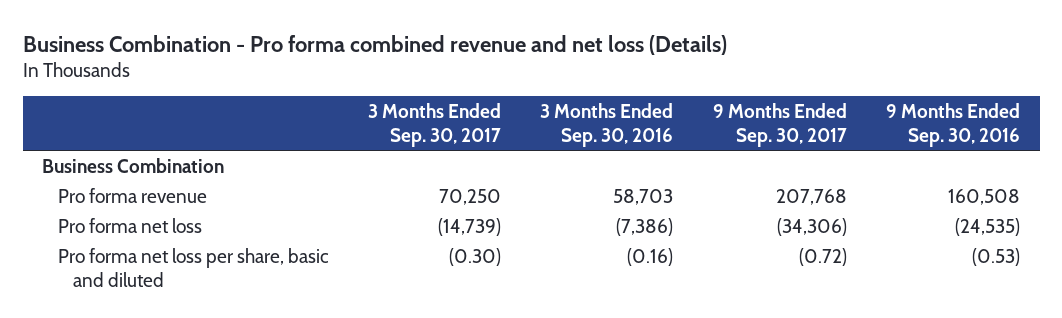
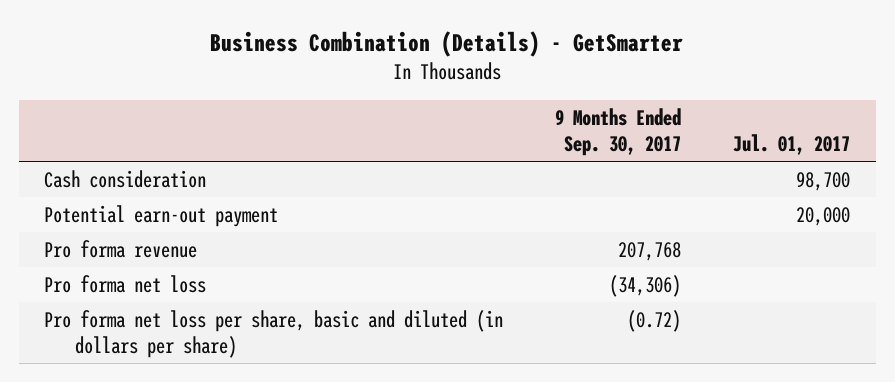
[22,34,727,55] Business Combination - Pro forma combined revenue and net loss (Details) -> [210,30,684,57] Business Combination (Details) - GetSmarter
[368,102,502,148] 3 Months Ended Sep. 30, 2017 -> none
[540,102,674,148] 3 Months Ended Sep. 30, 2016 -> none
[886,102,1021,148] 9 Months Ended Sep. 30, 2016 -> none
none -> [733,133,851,155] Jul. 01, 2017
[42,157,225,173] Business Combination -> none
none -> [44,169,207,188] Cash consideration
none -> [44,204,279,227] Potential earn-out payment
[57,247,329,287] Pro forma net loss per share, basic and diluted -> [44,309,504,358] Pro forma net loss per share, basic and diluted (in dollars per share)

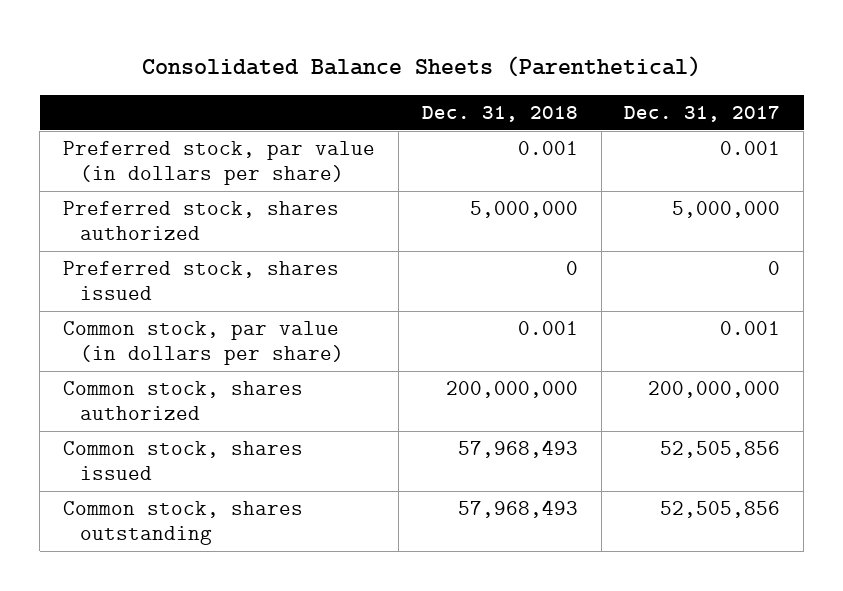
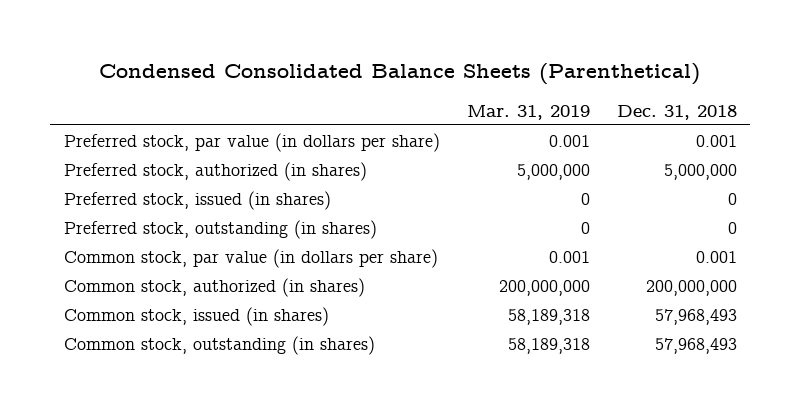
[141,55,701,77] Consolidated Balance Sheets (Parenthetical) -> [99,63,701,86] Condensed Consolidated Balance Sheets (Parenthetical)
[624,106,781,123] Dec. 31, 2017 -> none
none -> [466,104,590,120] Mar. 31, 2019
[63,200,340,241] Preferred stock, shares authorized -> [63,161,367,181] Preferred stock, authorized (in shares)
[63,260,340,301] Preferred stock, shares issued -> [63,190,331,210] Preferred stock, issued (in shares)
none -> [63,219,377,239] Preferred stock, outstanding (in shares)
[63,380,304,421] Common stock, shares authorized -> [63,277,365,297] Common stock, authorized (in shares)
[63,440,304,481] Common stock, shares issued -> [63,306,329,326] Common stock, issued (in shares)
[63,500,304,546] Common stock, shares outstanding -> [63,335,375,355] Common stock, outstanding (in shares)

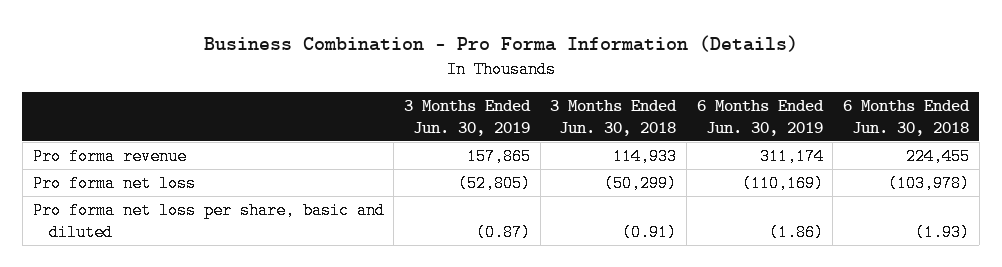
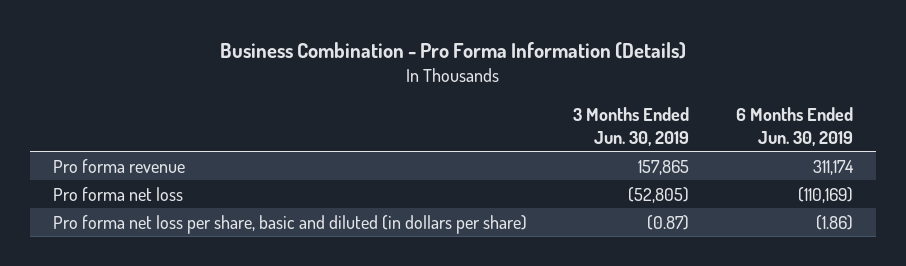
[550,100,678,137] 3 Months Ended Jun. 30, 2018 -> none
[843,100,971,137] 6 Months Ended Jun. 30, 2018 -> none
[32,201,385,241] Pro forma net loss per share, basic and diluted -> [53,214,528,234] Pro forma net loss per share, basic and diluted (in dollars per share)

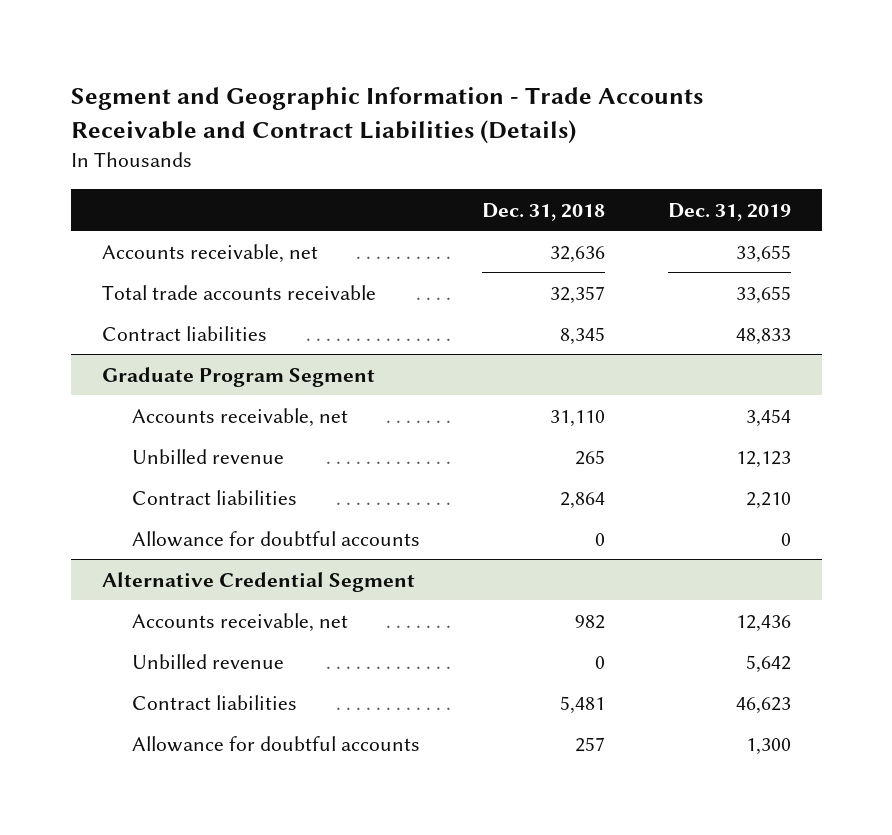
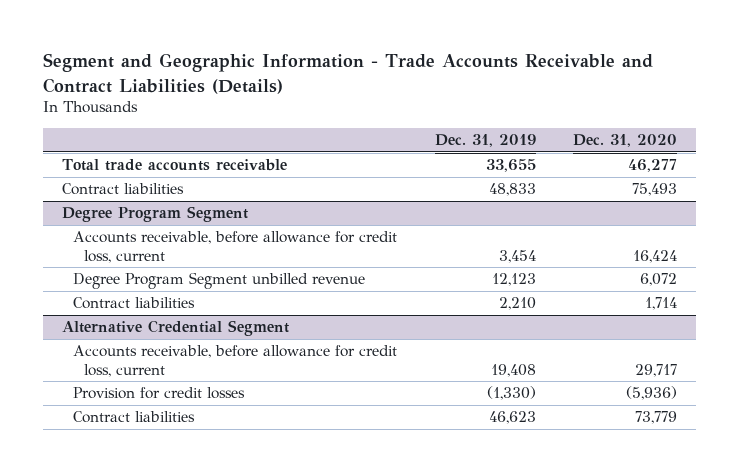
[482,202,606,221] Dec. 31, 2018 -> none
none -> [573,134,678,148] Dec. 31, 2020
[101,243,318,263] Accounts receivable, net -> none
[101,366,375,387] Graduate Program Segment -> [62,206,249,223] Degree Program Segment
[132,407,349,427] Accounts receivable, net -> [73,231,398,263] Accounts receivable, before allowance for credit loss, current
[132,448,285,464] Unbilled revenue -> [73,272,366,290] Degree Program Segment unbilled revenue
[132,530,421,547] Allowance for doubtful accounts -> none
[132,612,349,632] Accounts receivable, net -> none
[132,653,285,669] Unbilled revenue -> none
none -> [73,345,398,377] Accounts receivable, before allowance for credit loss, current
none -> [73,387,246,400] Provision for credit losses
[132,735,421,752] Allowance for doubtful accounts -> none

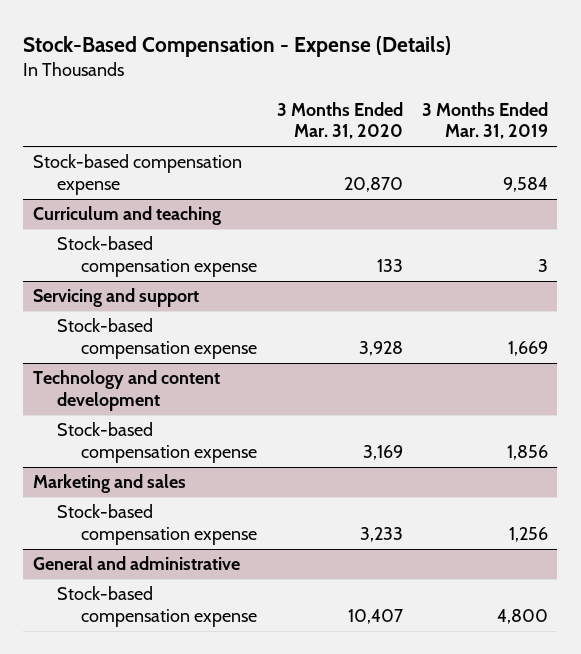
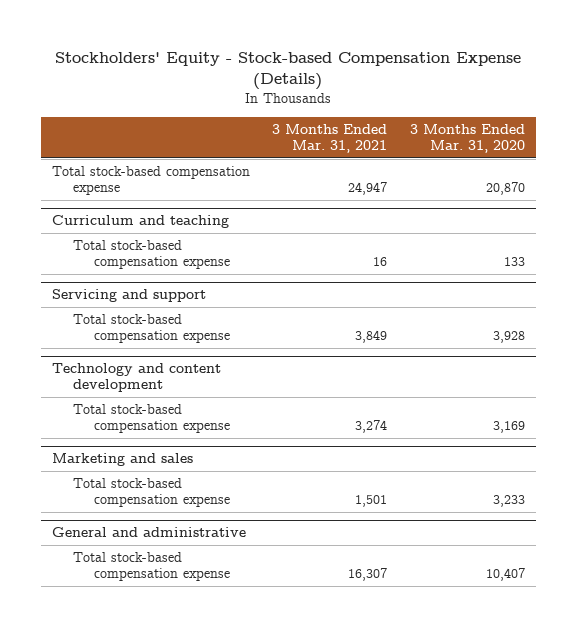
[23,35,452,57] Stock-Based Compensation - Expense (Details) -> [55,51,522,91] Stockholders' Equity - Stock-based Compensation Expense (Details)
[421,101,548,140] 3 Months Ended Mar. 31, 2019 -> none
none -> [272,124,388,154] 3 Months Ended Mar. 31, 2021
[33,154,243,196] Stock-based compensation expense -> [52,166,251,196] Total stock-based compensation expense
[57,236,258,278] Stock-based compensation expense -> [72,240,230,270] Total stock-based compensation expense
[57,318,258,360] Stock-based compensation expense -> [72,314,230,344] Total stock-based compensation expense
[57,422,258,464] Stock-based compensation expense -> [72,404,230,434] Total stock-based compensation expense
[57,504,258,546] Stock-based compensation expense -> [72,478,230,508] Total stock-based compensation expense
[57,586,258,628] Stock-based compensation expense -> [72,552,230,582] Total stock-based compensation expense

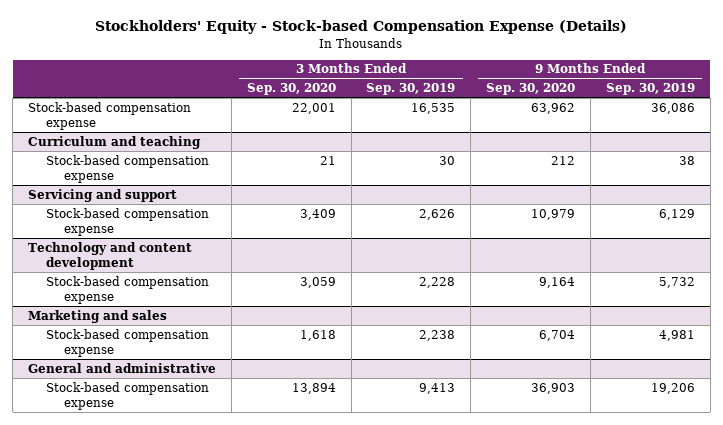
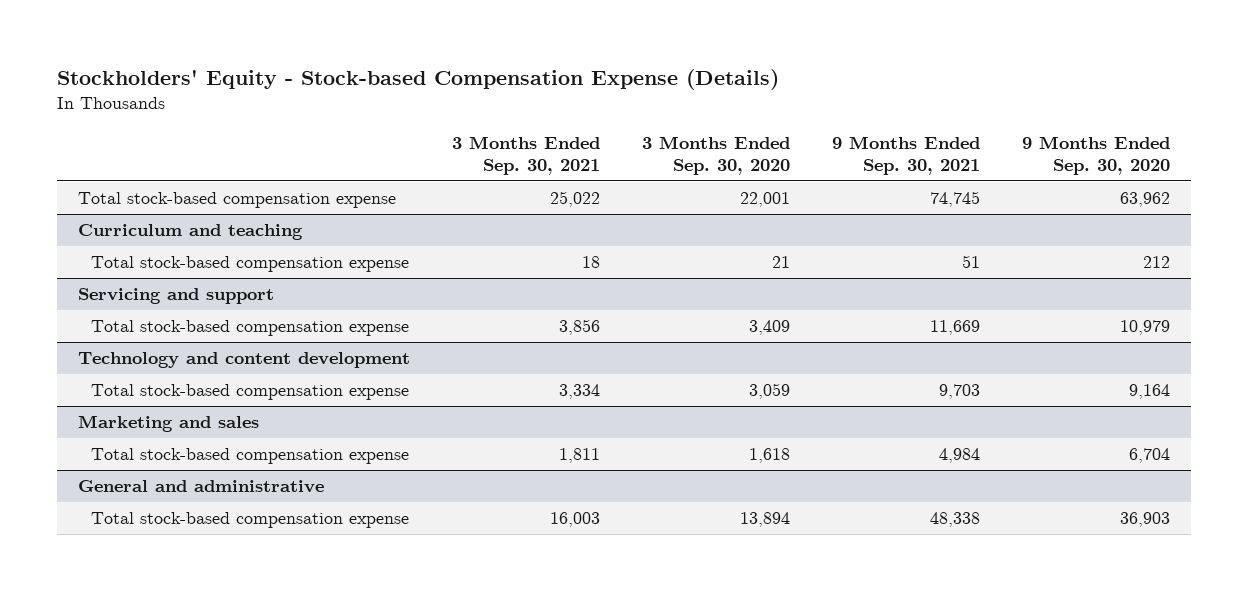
[366,83,456,96] Sep. 30, 2019 -> none
[605,83,695,96] Sep. 30, 2019 -> none
none -> [452,136,601,175] 3 Months Ended Sep. 30, 2021
none -> [832,136,981,175] 9 Months Ended Sep. 30, 2021
[28,101,192,131] Stock-based compensation expense -> [77,192,396,209] Total stock-based compensation expense
[45,154,209,184] Stock-based compensation expense -> [91,256,410,273] Total stock-based compensation expense
[45,207,209,237] Stock-based compensation expense -> [91,320,410,337] Total stock-based compensation expense
[45,275,209,305] Stock-based compensation expense -> [91,384,410,401] Total stock-based compensation expense
[45,328,209,358] Stock-based compensation expense -> [91,448,410,465] Total stock-based compensation expense
[45,381,209,411] Stock-based compensation expense -> [91,512,410,529] Total stock-based compensation expense

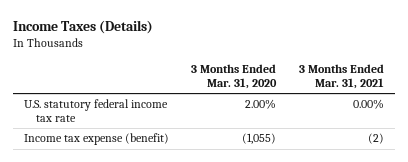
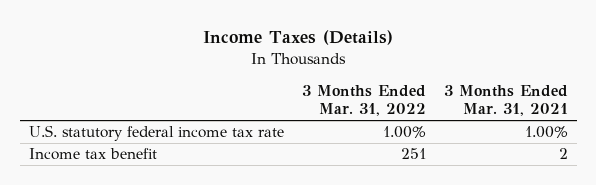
[191,64,278,90] 3 Months Ended Mar. 31, 2020 -> none
none -> [301,84,426,117] 3 Months Ended Mar. 31, 2022
[352,99,384,110] 0.00% -> [524,126,568,139] 1.00%
[24,133,170,146] Income tax expense (benefit) -> [28,148,157,161] Income tax benefit
[367,133,384,145] (2) -> [558,148,568,160] 2

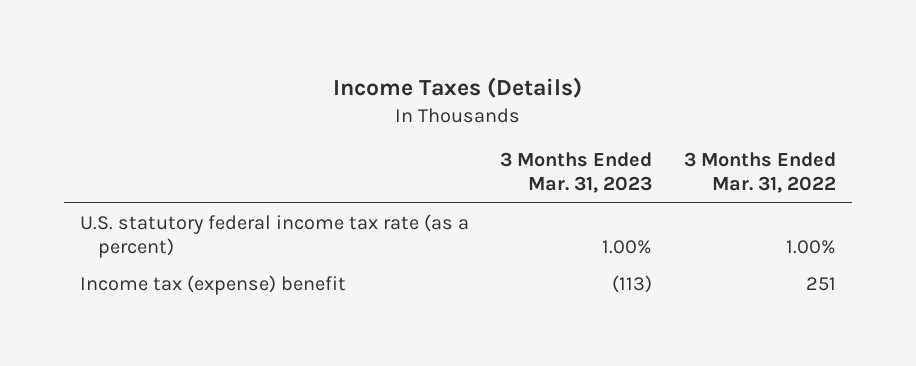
[443,84,568,117] 3 Months Ended Mar. 31, 2021 -> none
none -> [500,152,653,194] 3 Months Ended Mar. 31, 2023
[28,125,284,142] U.S. statutory federal income tax rate -> [79,213,469,258] U.S. statutory federal income tax rate (as a percent)
[28,148,157,161] Income tax benefit -> [79,274,346,295] Income tax (expense) benefit

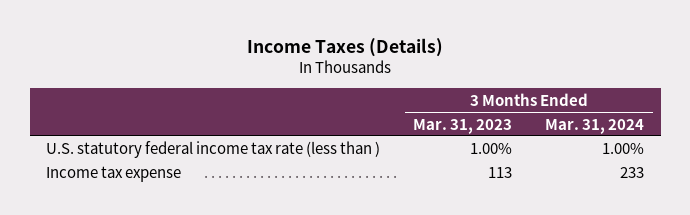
[684,152,837,194] 3 Months Ended Mar. 31, 2022 -> none
none -> [545,118,645,134] Mar. 31, 2024
[79,213,469,258] U.S. statutory federal income tax rate (as a percent) -> [46,141,381,159] U.S. statutory federal income tax rate (less than )
[79,274,346,295] Income tax (expense) benefit -> [46,166,182,183] Income tax expense
[612,274,653,293] (113) -> [488,167,513,179] 113

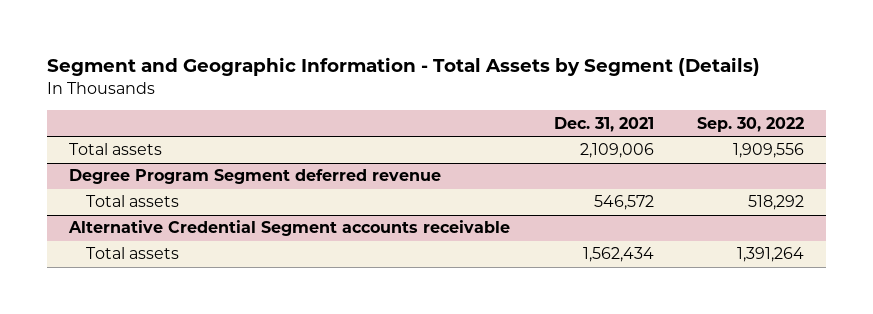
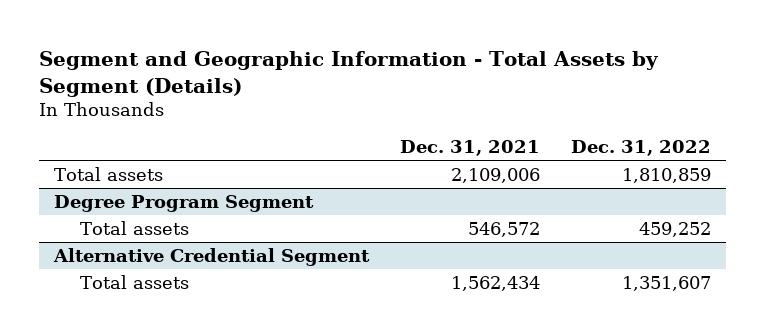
[697,116,805,132] Sep. 30, 2022 -> none
none -> [570,140,711,157] Dec. 31, 2022
[68,169,441,185] Degree Program Segment deferred revenue -> [54,194,315,212] Degree Program Segment
[67,220,510,237] Alternative Credential Segment accounts receivable -> [53,247,371,266] Alternative Credential Segment

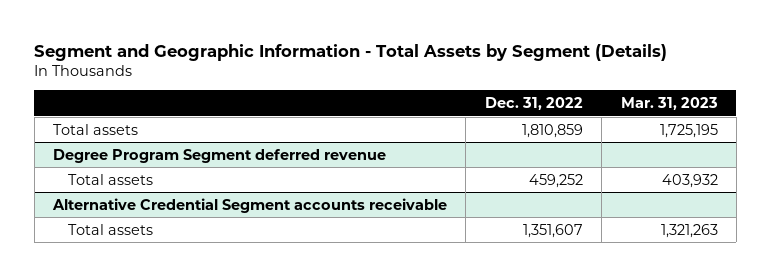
[399,140,540,157] Dec. 31, 2021 -> none
none -> [620,97,718,111] Mar. 31, 2023
[54,194,315,212] Degree Program Segment -> [53,148,387,163] Degree Program Segment deferred revenue
[53,247,371,266] Alternative Credential Segment -> [52,197,448,213] Alternative Credential Segment accounts receivable

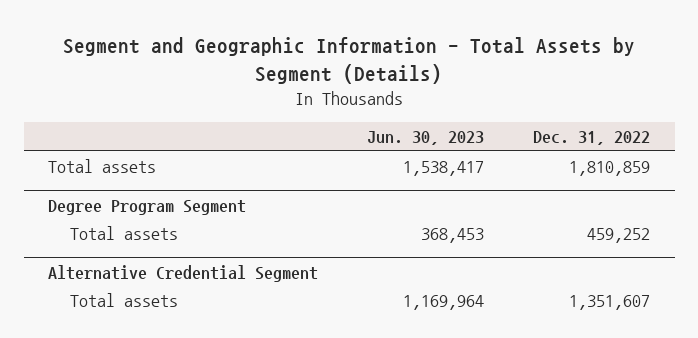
[620,97,718,111] Mar. 31, 2023 -> none
none -> [367,131,485,146] Jun. 30, 2023
[53,148,387,163] Degree Program Segment deferred revenue -> [48,199,247,215] Degree Program Segment
[52,197,448,213] Alternative Credential Segment accounts receivable -> [48,264,319,282] Alternative Credential Segment

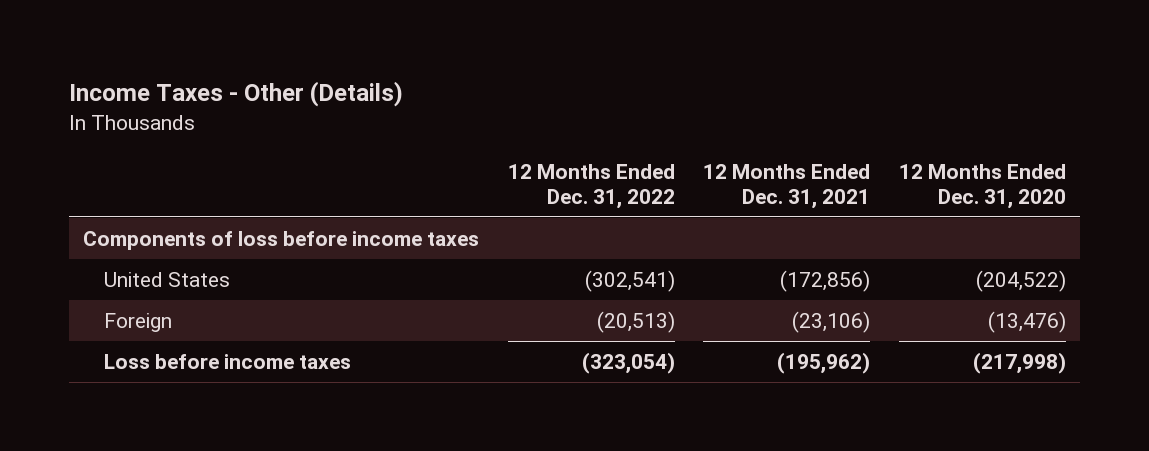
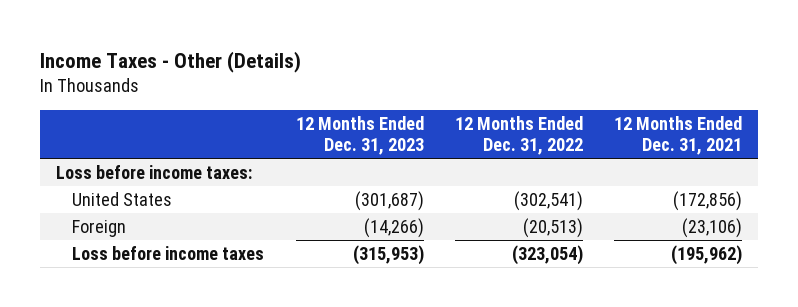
[899,163,1067,209] 12 Months Ended Dec. 31, 2020 -> none
none -> [295,115,424,156] 12 Months Ended Dec. 31, 2023
[83,230,480,250] Components of loss before income taxes -> [55,164,252,179] Loss before income taxes:

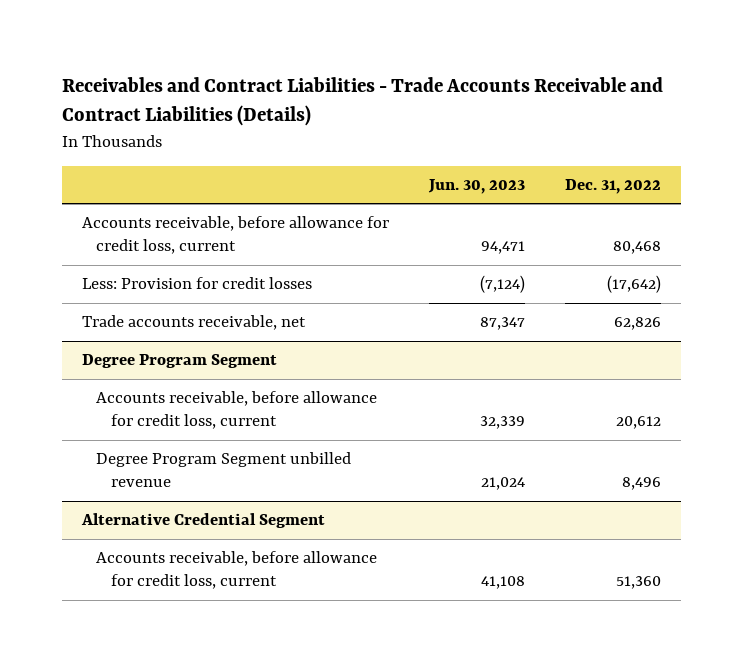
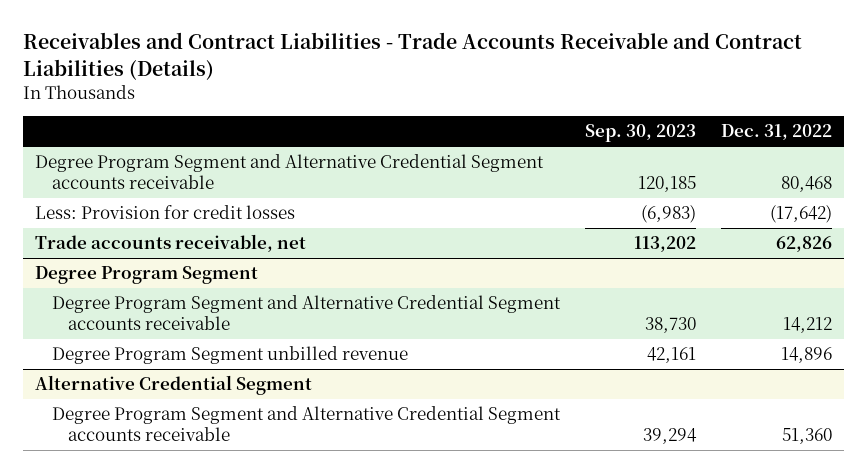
[428,178,526,194] Jun. 30, 2023 -> none
none -> [584,124,696,143] Sep. 30, 2023
[82,216,390,255] Accounts receivable, before allowance for credit loss, current -> [35,154,545,189] Degree Program Segment and Alternative Credential Segment accounts receivable
[96,391,378,430] Accounts receivable, before allowance for credit loss, current -> none
none -> [51,295,561,330] Degree Program Segment and Alternative Credential Segment accounts receivable
[622,477,662,491] 8,496 -> [780,347,832,364] 14,896
[96,551,378,590] Accounts receivable, before allowance for credit loss, current -> [51,406,561,441] Degree Program Segment and Alternative Credential Segment accounts receivable

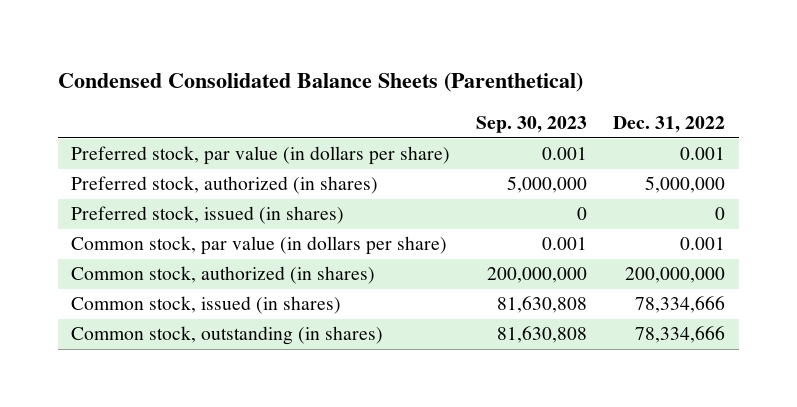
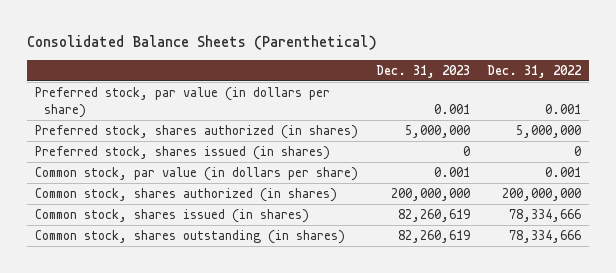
[58,72,584,93] Condensed Consolidated Balance Sheets (Parenthetical) -> [26,34,377,50] Consolidated Balance Sheets (Parenthetical)
[476,115,588,133] Sep. 30, 2023 -> none
none -> [375,64,470,78] Dec. 31, 2023
[71,176,379,195] Preferred stock, authorized (in shares) -> [35,124,359,139] Preferred stock, shares authorized (in shares)
[71,206,345,225] Preferred stock, issued (in shares) -> [35,145,331,160] Preferred stock, shares issued (in shares)
[71,266,376,285] Common stock, authorized (in shares) -> [35,187,338,202] Common stock, shares authorized (in shares)
[71,296,342,315] Common stock, issued (in shares) -> [35,208,310,223] Common stock, shares issued (in shares)
[71,326,384,346] Common stock, outstanding (in shares) -> [35,229,346,244] Common stock, shares outstanding (in shares)

